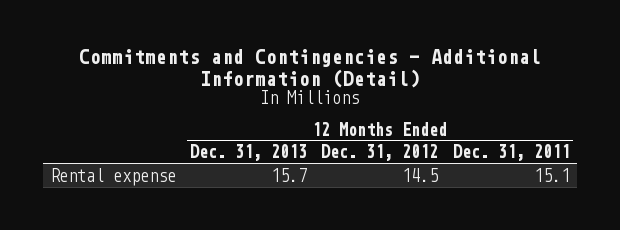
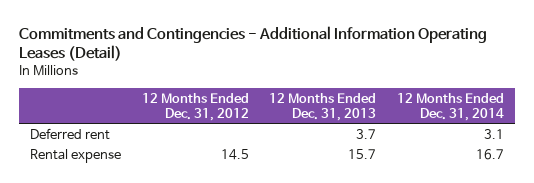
[78,49,541,88] Commitments and Contingencies - Additional Information (Detail) -> [19,25,488,62] Commitments and Contingencies - Additional Information Operating Leases (Detail)
[452,144,570,162] Dec. 31, 2011 -> none
none -> [397,92,505,121] 12 Months Ended Dec. 31, 2014
none -> [29,127,110,140] Deferred rent

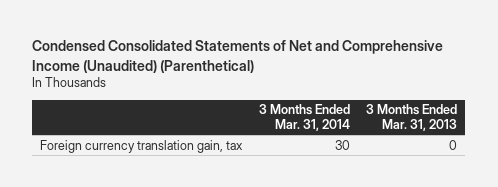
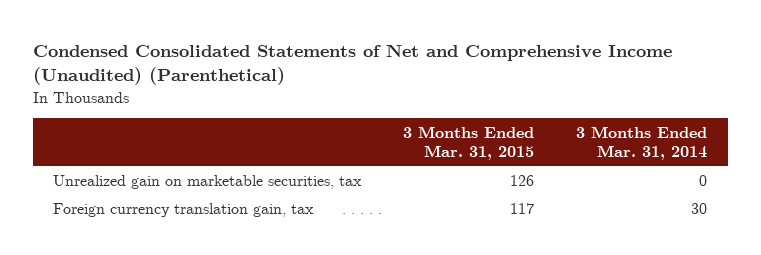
[366,104,458,131] 3 Months Ended Mar. 31, 2013 -> none
none -> [403,126,535,160] 3 Months Ended Mar. 31, 2015
none -> [53,174,363,189] Unrealized gain on marketable securities, tax

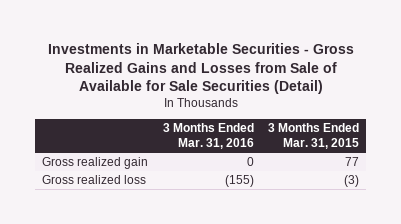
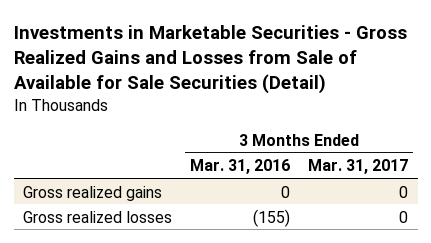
[267,123,359,150] 3 Months Ended Mar. 31, 2015 -> none
none -> [308,159,409,175] Mar. 31, 2017
[42,157,149,170] Gross realized gain -> [22,185,162,201] Gross realized gains
[42,175,147,185] Gross realized loss -> [22,210,172,223] Gross realized losses

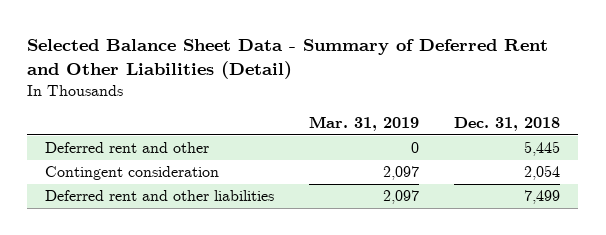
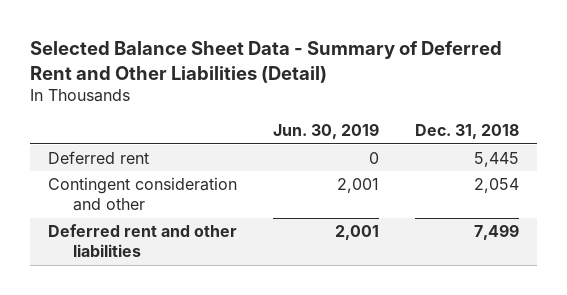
[309,116,420,132] Mar. 31, 2019 -> none
none -> [272,123,379,140] Jun. 30, 2019
[45,142,210,154] Deferred rent and other -> [48,150,150,164] Deferred rent
[45,166,220,181] Contingent consideration -> [48,176,238,212] Contingent consideration and other

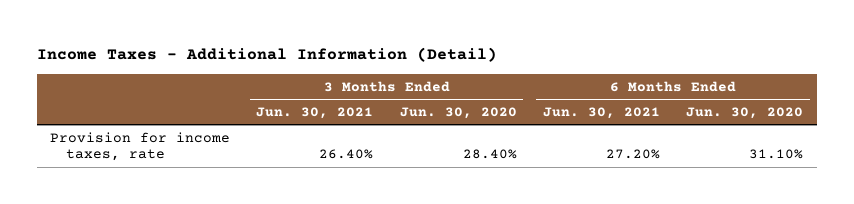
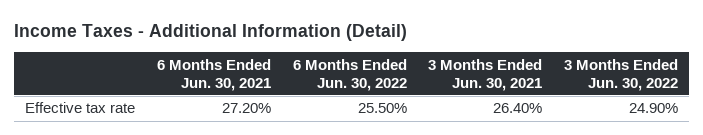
[399,106,517,119] Jun. 30, 2020 -> none
[686,106,804,119] Jun. 30, 2020 -> none
none -> [292,58,407,91] 6 Months Ended Jun. 30, 2022
none -> [564,58,679,91] 3 Months Ended Jun. 30, 2022
[50,131,231,162] Provision for income taxes, rate -> [24,102,135,114] Effective tax rate

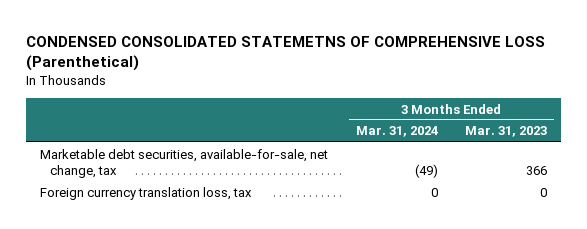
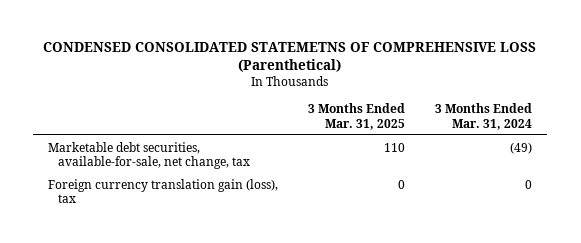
[465,126,548,138] Mar. 31, 2023 -> none
none -> [308,103,406,130] 3 Months Ended Mar. 31, 2025
[40,186,253,200] Foreign currency translation loss, tax -> [48,178,279,204] Foreign currency translation gain (loss), tax

